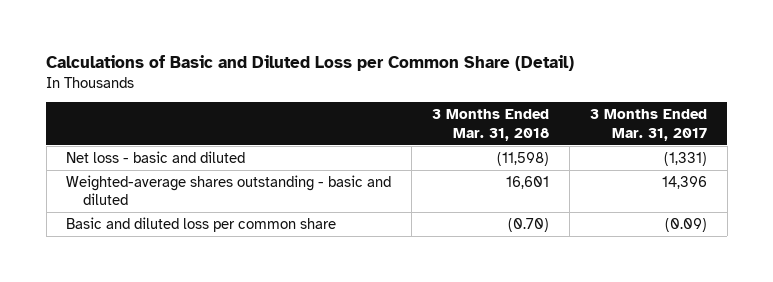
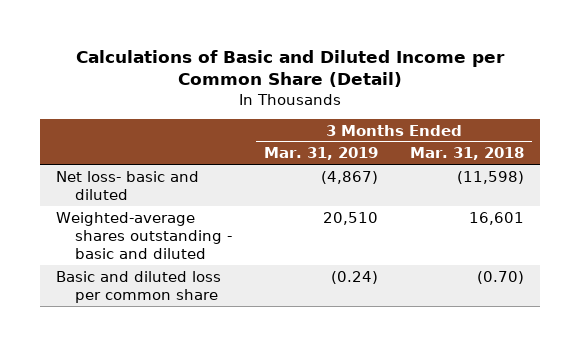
[46,55,575,72] Calculations of Basic and Diluted Loss per Common Share (Detail) -> [75,49,505,88] Calculations of Basic and Diluted Income per Common Share (Detail)
[589,109,707,141] 3 Months Ended Mar. 31, 2017 -> none
none -> [263,147,378,161] Mar. 31, 2019
[66,150,246,163] Net loss - basic and diluted -> [56,170,200,200] Net loss- basic and diluted

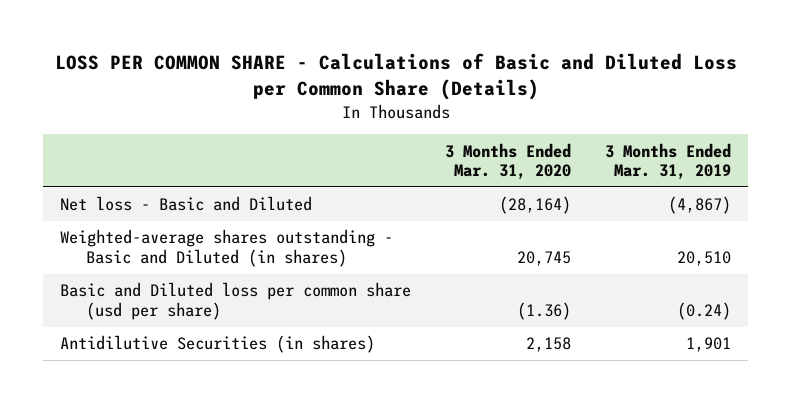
[75,49,505,88] Calculations of Basic and Diluted Income per Common Share (Detail) -> [54,53,737,101] LOSS PER COMMON SHARE - Calculations of Basic and Diluted Loss per Common Share (Details)
[409,147,524,161] Mar. 31, 2018 -> none
none -> [445,142,572,181] 3 Months Ended Mar. 31, 2020
[56,170,200,200] Net loss- basic and diluted -> [60,196,313,212] Net loss - Basic and Diluted
[56,211,232,259] Weighted-average shares outstanding - basic and diluted -> [60,229,394,268] Weighted-average shares outstanding - Basic and Diluted (in shares)
[56,270,222,303] Basic and diluted loss per common share -> [60,282,412,321] Basic and Diluted loss per common share (usd per share)
none -> [60,335,376,354] Antidilutive Securities (in shares)

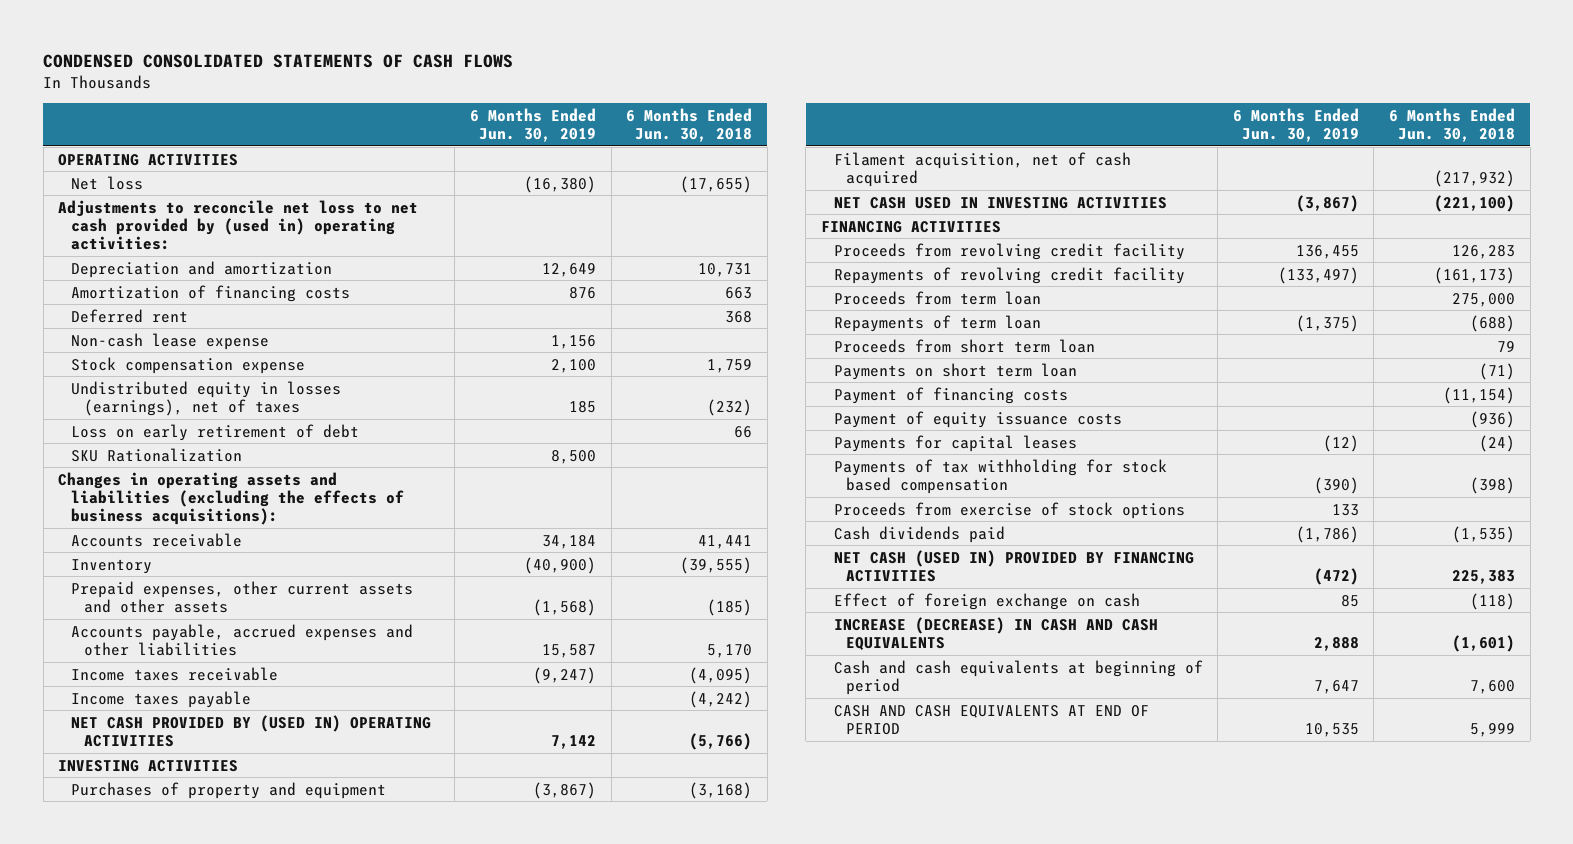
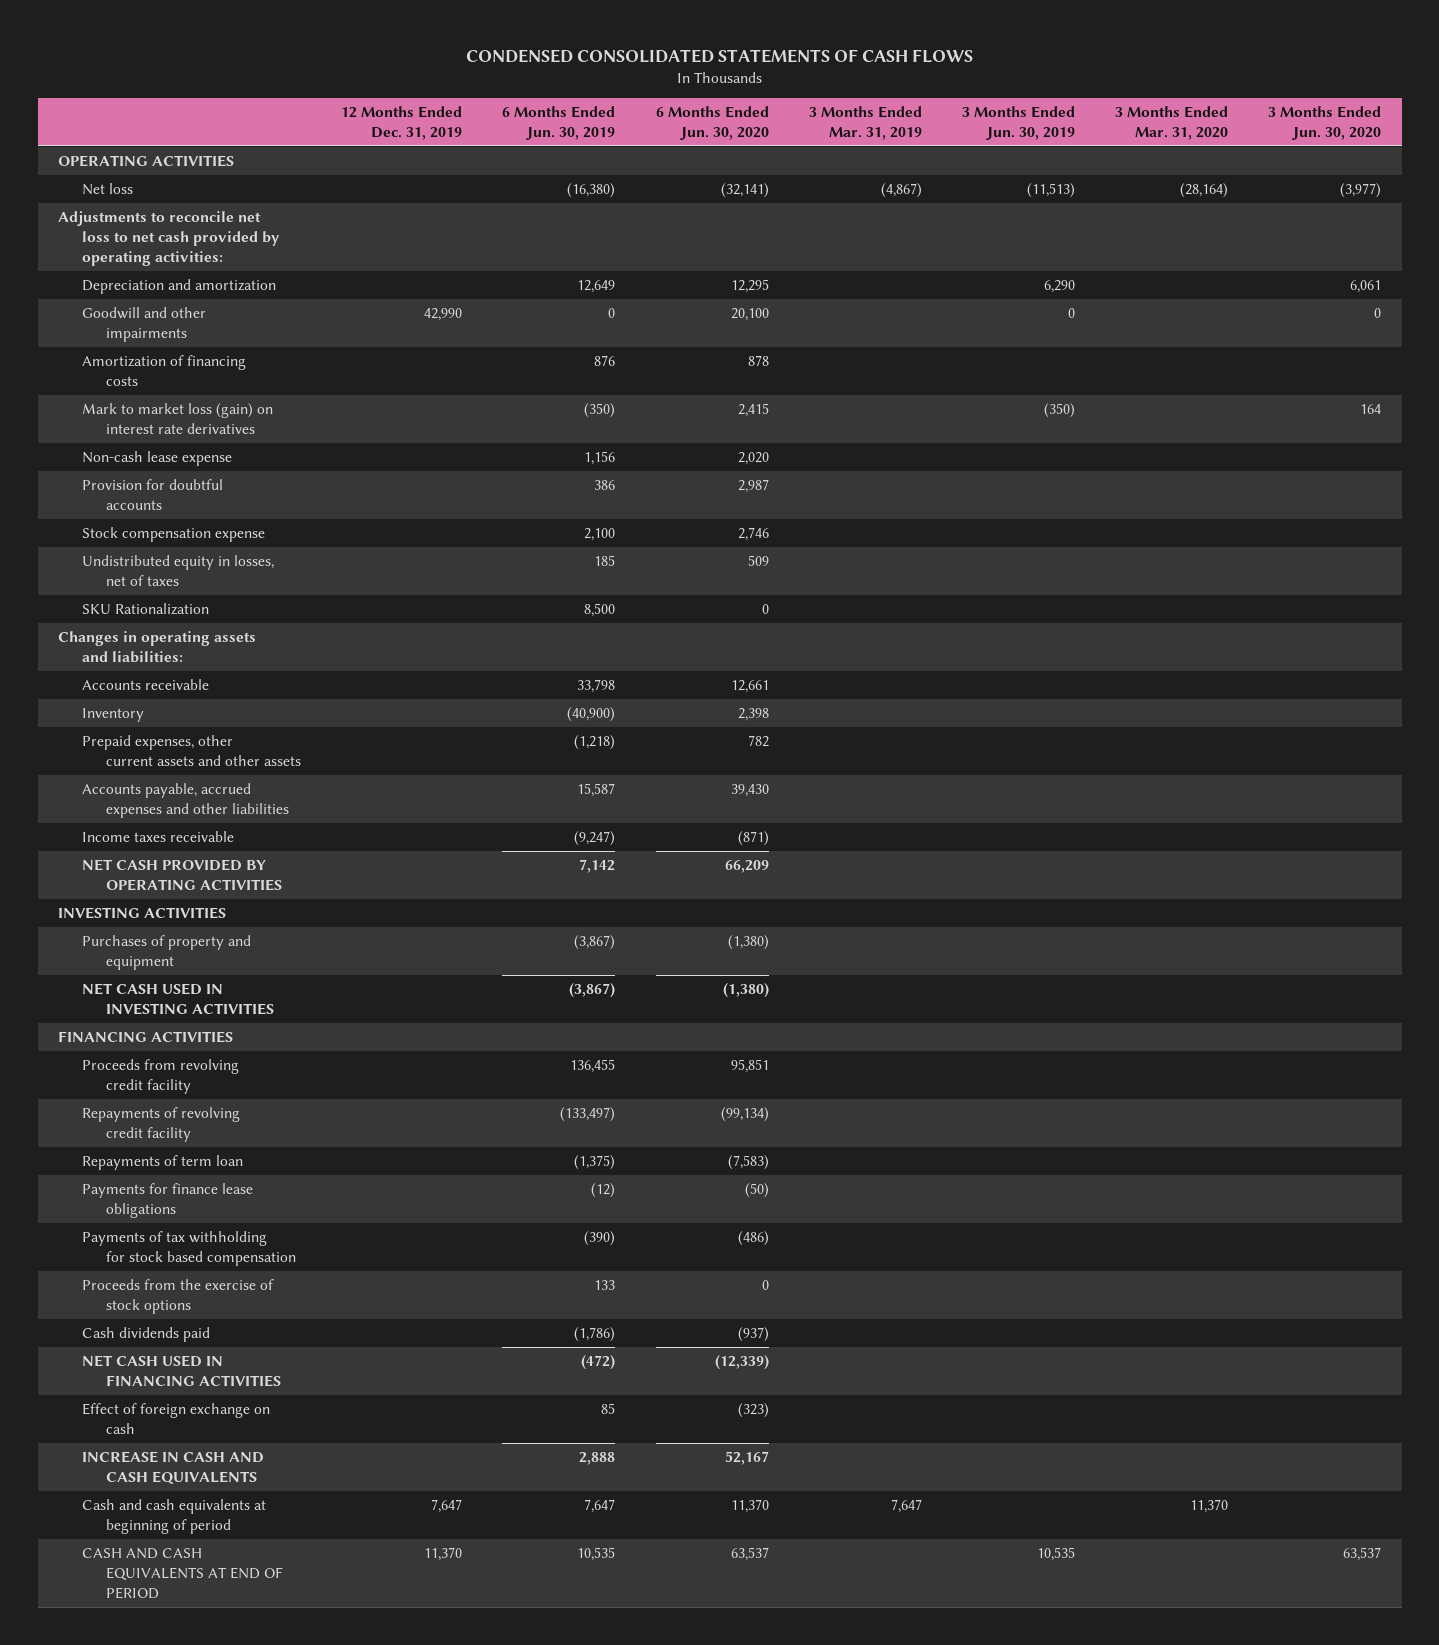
[626,107,753,143] 6 Months Ended Jun. 30, 2018 -> none
none -> [341,106,463,140] 12 Months Ended Dec. 31, 2019
none -> [655,106,769,140] 6 Months Ended Jun. 30, 2020
none -> [808,106,922,140] 3 Months Ended Mar. 31, 2019
none -> [962,106,1076,140] 3 Months Ended Jun. 30, 2019
none -> [1115,106,1229,140] 3 Months Ended Mar. 31, 2020
none -> [1268,106,1382,140] 3 Months Ended Jun. 30, 2020
[58,199,419,251] Adjustments to reconcile net loss to net cash provided by (used in) operating activities: -> [57,211,281,266] Adjustments to reconcile net loss to net cash provided by operating activities:
none -> [82,307,207,342] Goodwill and other impairments
[70,308,188,323] Deferred rent -> none
none -> [82,403,274,434] Mark to market loss (gain) on interest rate derivatives
none -> [82,479,224,510] Provision for doubtful accounts
[70,423,359,441] Loss on early retirement of debt -> none
[70,380,341,416] Undistributed equity in losses (earnings), net of taxes -> [82,555,275,586] Undistributed equity in losses, net of taxes
[58,471,404,526] Changes in operating assets and liabilities (excluding the effects of business acquisitions): -> [57,631,256,663] Changes in operating assets and liabilities:
[542,534,597,549] 34,184 -> [577,679,616,694] 33,798
[533,598,597,616] (1,568) -> [574,735,616,751] (1,218)
[70,690,251,708] Income taxes payable -> none
[70,714,431,747] NET CASH PROVIDED BY (USED IN) OPERATING ACTIVITIES -> [82,859,283,891] NET CASH PROVIDED BY OPERATING ACTIVITIES
[833,151,1131,187] Filament acquisition, net of cash acquired -> none
[833,290,1041,305] Proceeds from term loan -> none
[833,338,1095,353] Proceeds from short term loan -> none
[833,362,1077,380] Payments on short term loan -> none
[833,386,1068,404] Payment of financing costs -> none
[833,410,1122,428] Payment of equity issuance costs -> none
[833,434,1077,452] Payments for capital leases -> none
none -> [82,1183,254,1218] Payments for finance lease obligations
[833,501,1185,519] Proceeds from exercise of stock options -> [82,1279,275,1314] Proceeds from the exercise of stock options
[833,549,1194,582] NET CASH (USED IN) PROVIDED BY FINANCING ACTIVITIES -> [82,1355,282,1387] NET CASH USED IN FINANCING ACTIVITIES
[833,616,1158,650] INCREASE (DECREASE) IN CASH AND CASH EQUIVALENTS -> [82,1451,265,1485] INCREASE IN CASH AND CASH EQUIVALENTS

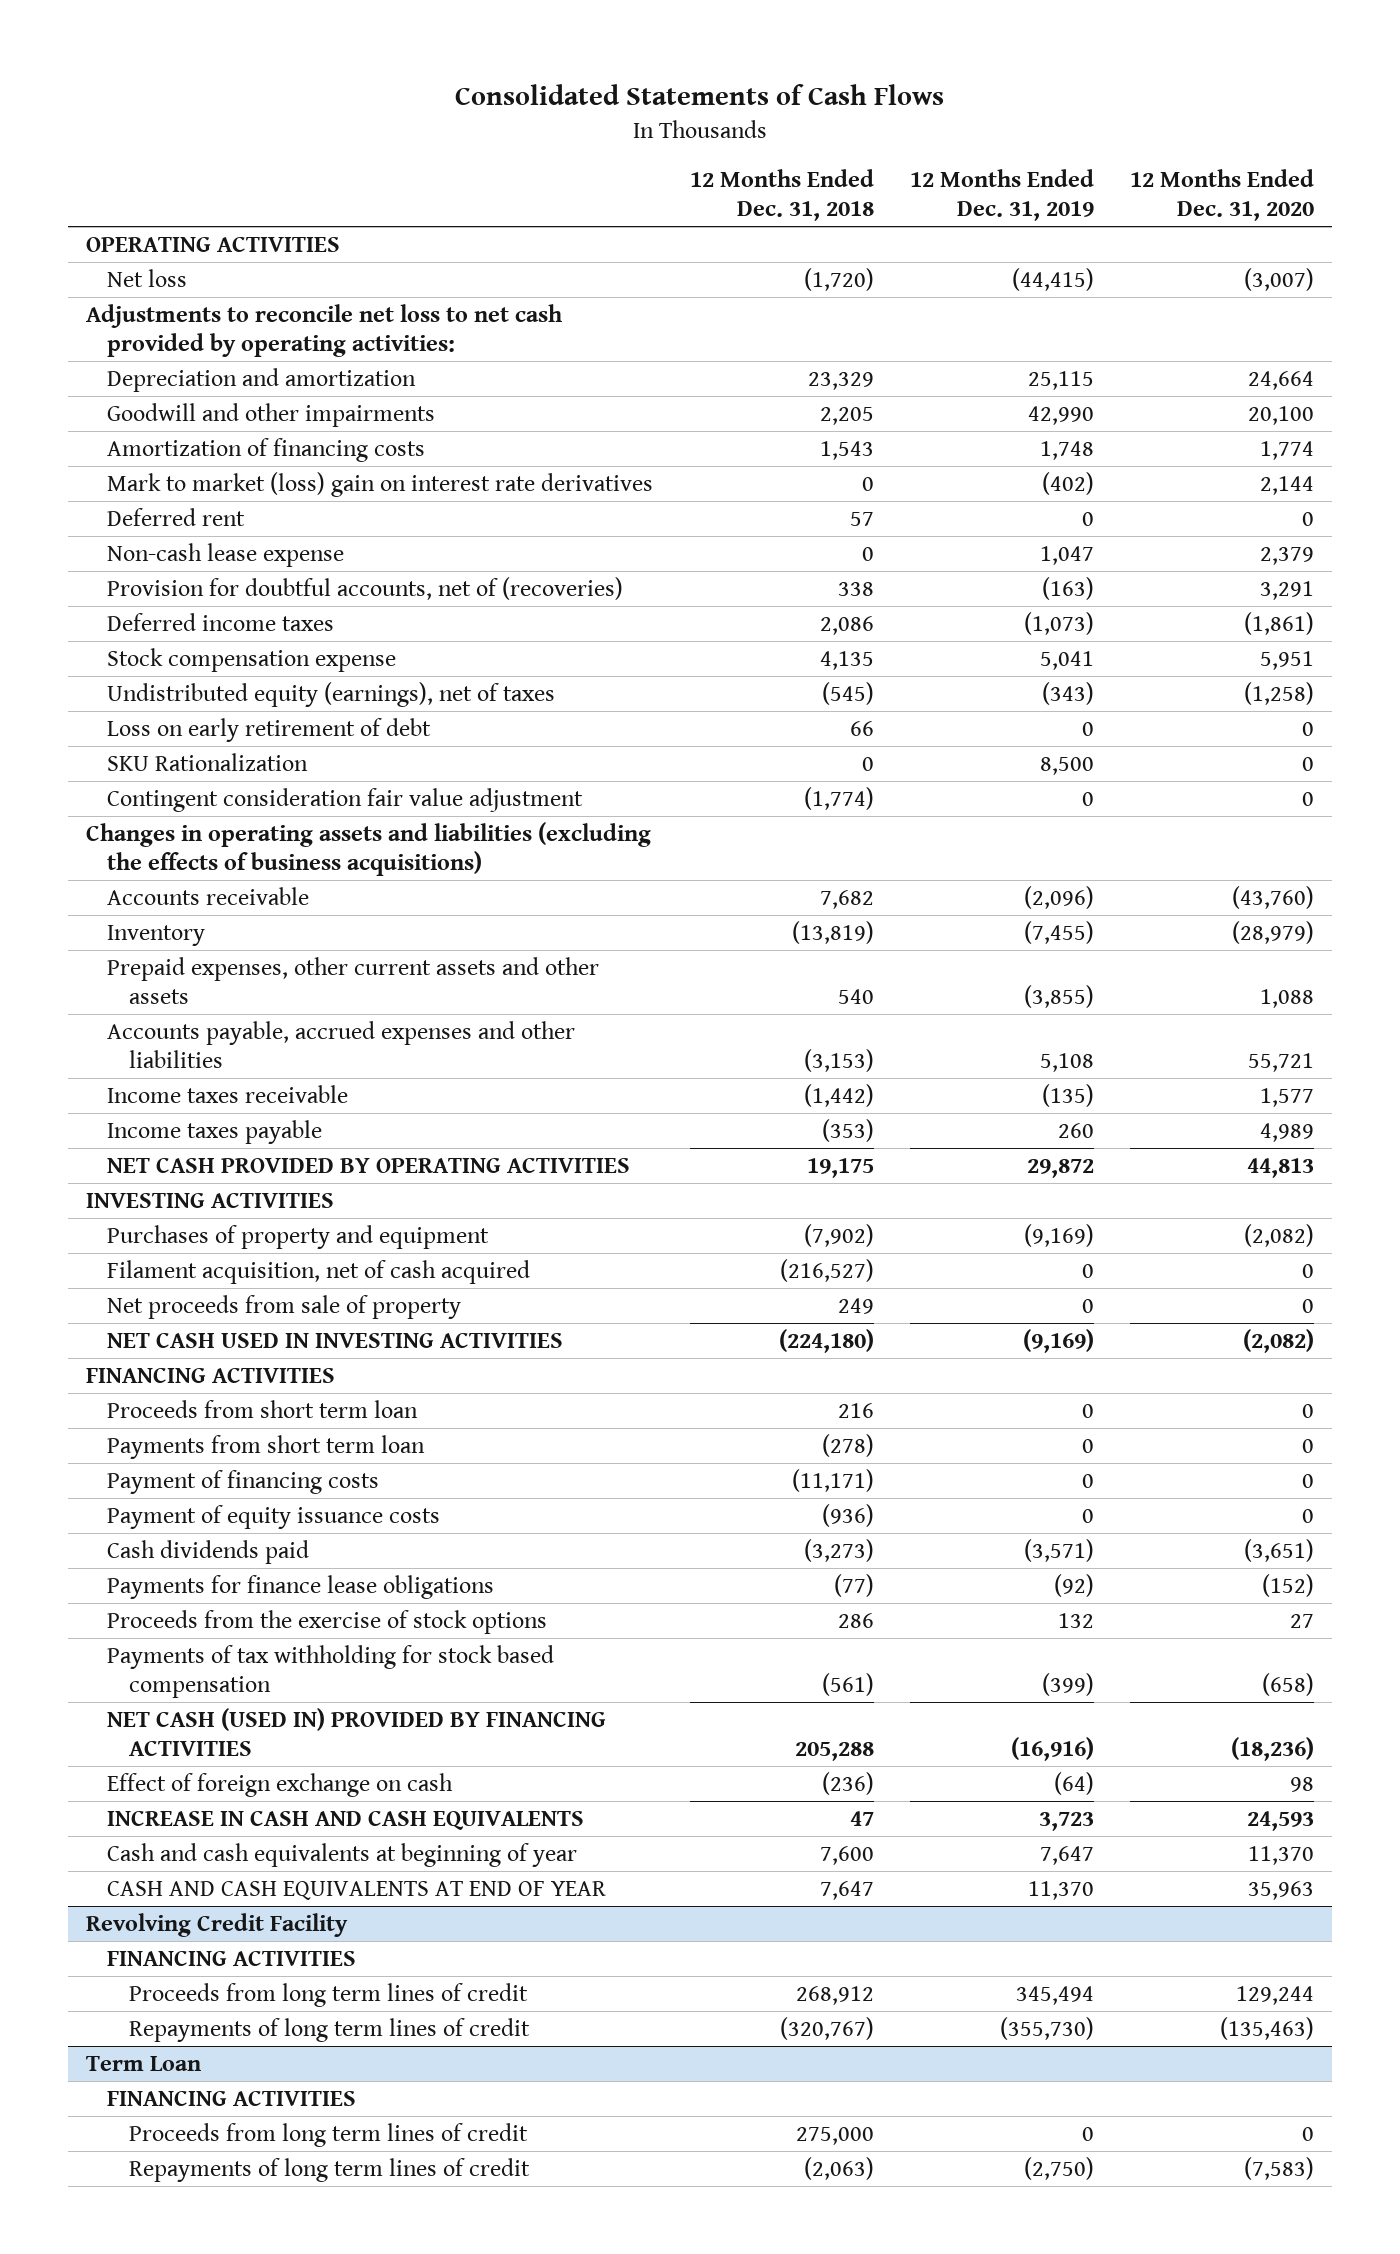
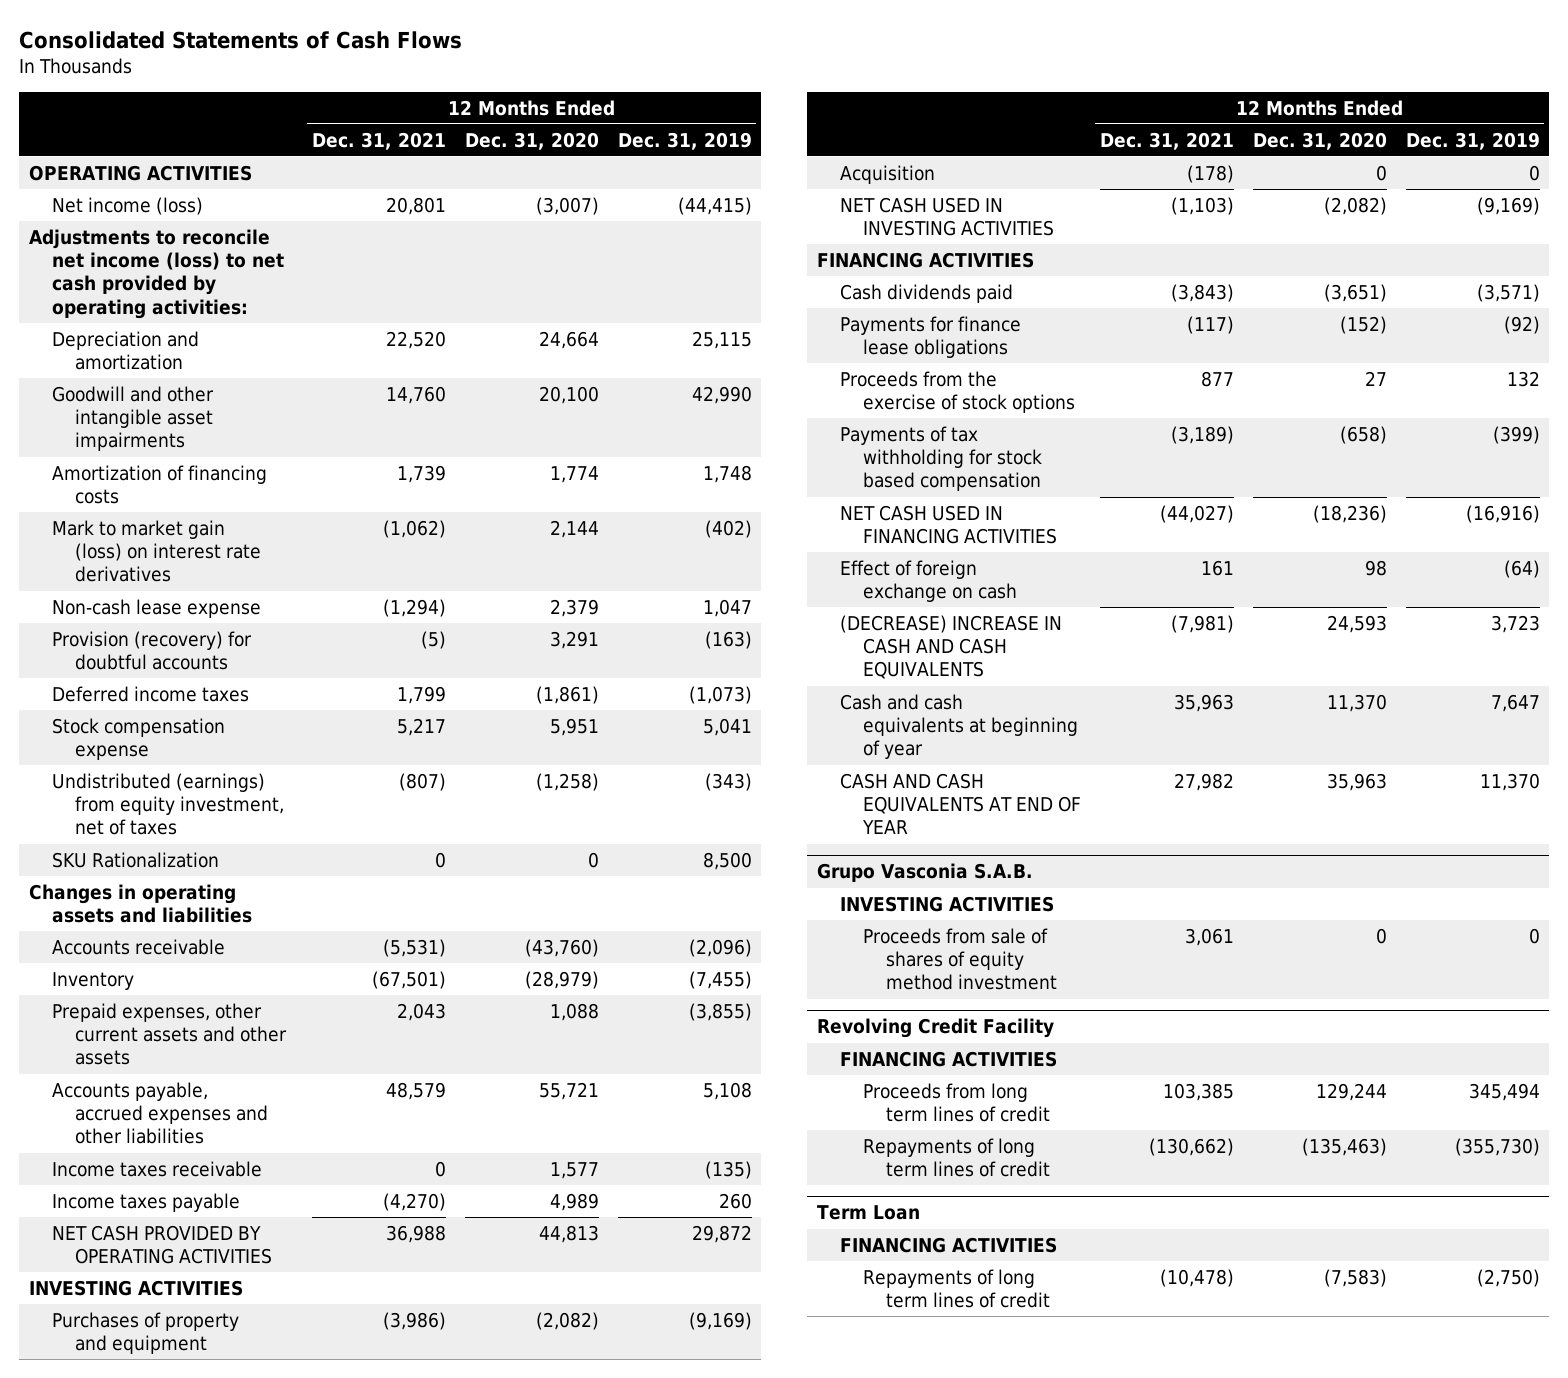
[689,168,874,222] 12 Months Ended Dec. 31, 2018 -> none
none -> [311,131,446,150] Dec. 31, 2021
[107,269,188,288] Net loss -> [51,196,203,215] Net income (loss)
[85,304,562,358] Adjustments to reconcile net loss to net cash provided by operating activities: -> [28,228,284,319] Adjustments to reconcile net income (loss) to net cash provided by operating activities:
[107,403,436,428] Goodwill and other impairments -> [51,385,214,452] Goodwill and other intangible asset impairments
[107,508,246,527] Deferred rent -> none
[107,472,654,498] Mark to market (loss) gain on interest rate derivatives -> [51,519,262,583] Mark to market gain (loss) on interest rate derivatives
[107,577,624,601] Provision for doubtful accounts, net of (recoveries) -> [51,630,252,671] Provision (recovery) for doubtful accounts
[107,718,432,743] Loss on early retirement of debt -> none
[107,682,556,708] Undistributed equity (earnings), net of taxes -> [51,772,285,836] Undistributed (earnings) from equity investment, net of taxes
[107,788,584,813] Contingent consideration fair value adjustment -> none
[85,822,651,877] Changes in operating assets and liabilities (excluding the effects of business acquisitions) -> [28,883,252,924] Changes in operating assets and liabilities
[107,1295,462,1320] Net proceeds from sale of property -> none
[107,1260,531,1285] Filament acquisition, net of cash acquired -> [839,164,935,184] Acquisition
[107,1400,419,1419] Proceeds from short term loan -> none
[107,1435,426,1460] Payments from short term loan -> none
[107,1470,380,1495] Payment of financing costs -> none
[107,1505,441,1530] Payment of equity issuance costs -> none
[107,1708,607,1757] NET CASH (USED IN) PROVIDED BY FINANCING ACTIVITIES -> [839,504,1058,545] NET CASH USED IN FINANCING ACTIVITIES
[107,1811,585,1831] INCREASE IN CASH AND CASH EQUIVALENTS -> [839,614,1062,680] (DECREASE) INCREASE IN CASH AND CASH EQUIVALENTS
none -> [816,863,1033,883] Grupo Vasconia S.A.B.
none -> [839,895,1054,912] INVESTING ACTIVITIES
none -> [863,927,1058,991] Proceeds from sale of shares of equity method investment
[128,2123,528,2148] Proceeds from long term lines of credit -> none

